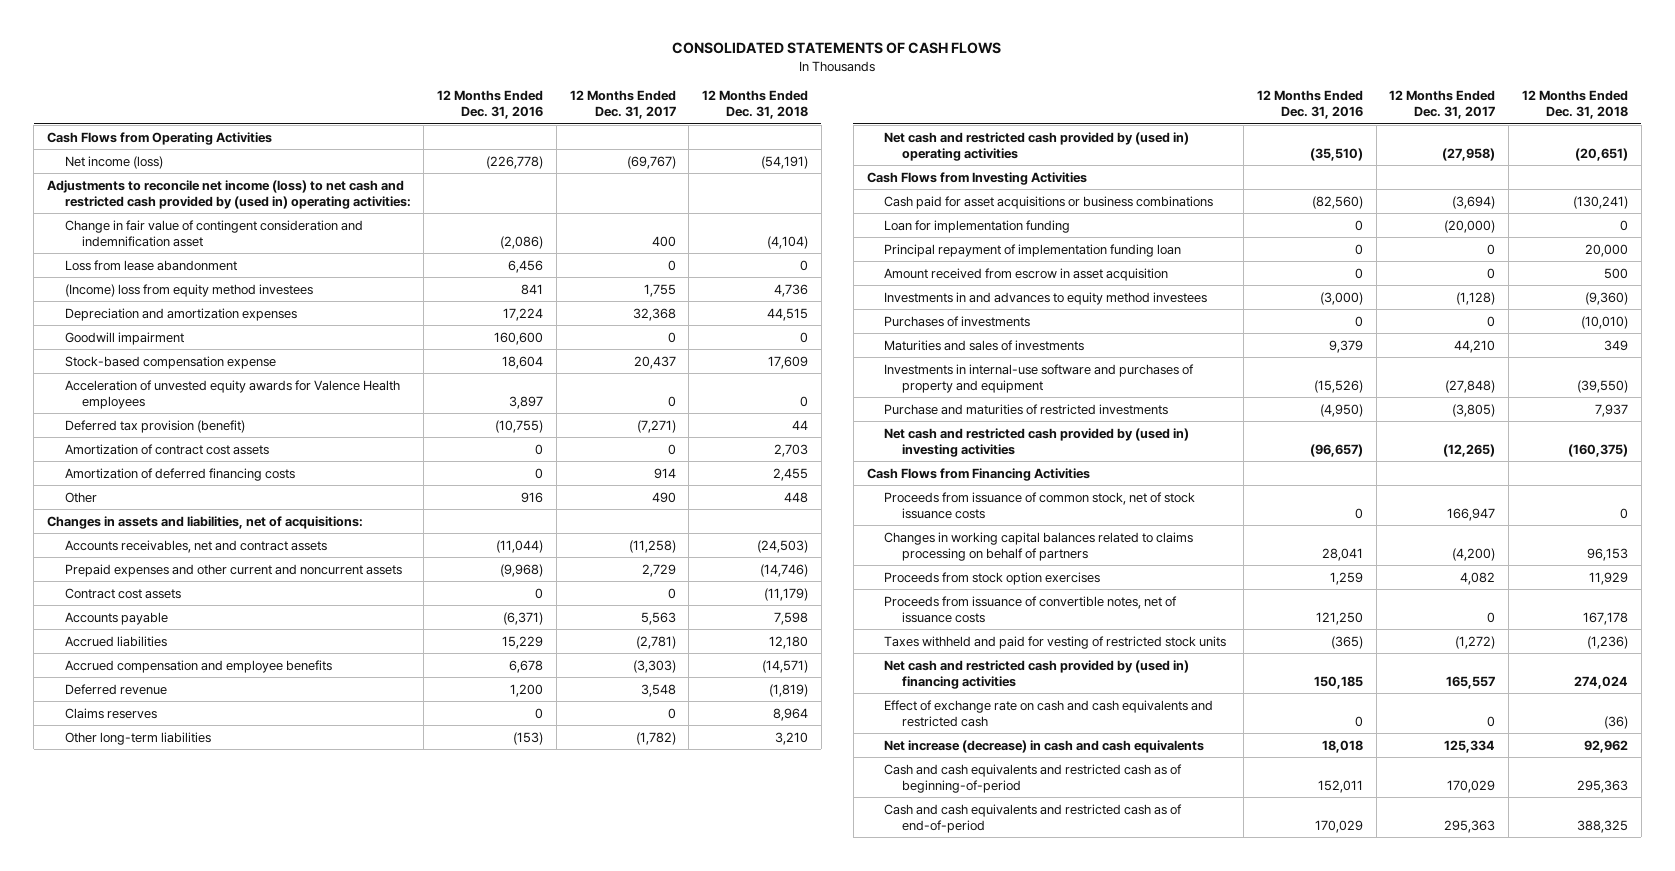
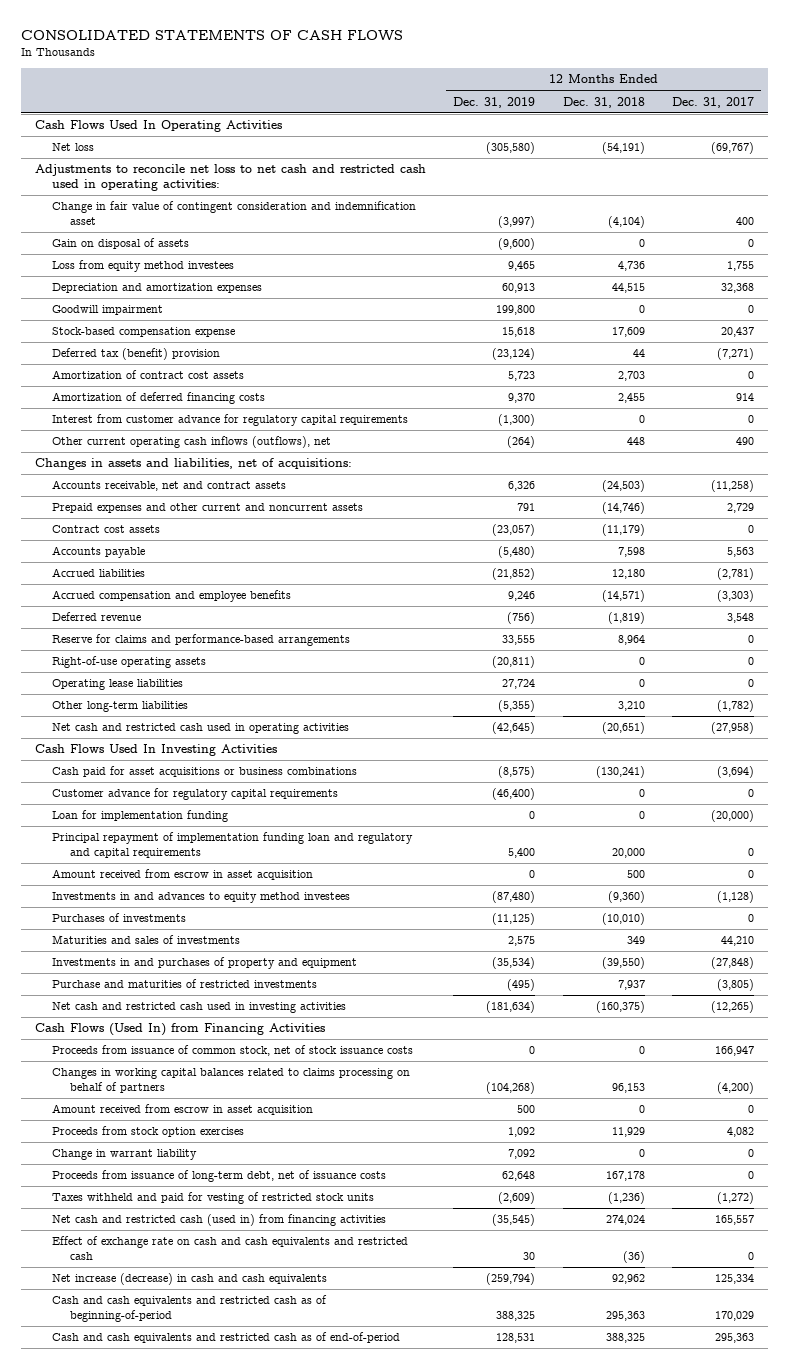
[437,90,544,120] 12 Months Ended Dec. 31, 2016 -> none
none -> [453,96,536,108] Dec. 31, 2019
[46,131,272,145] Cash Flows from Operating Activities -> [34,120,282,133] Cash Flows Used In Operating Activities
[64,155,163,169] Net income (loss) -> [52,143,95,152] Net loss
[46,179,411,209] Adjustments to reconcile net income (loss) to net cash and restricted cash provided by (used in) operating activities: -> [34,164,426,191] Adjustments to reconcile net loss to net cash and restricted cash used in operating activities:
[64,259,237,271] Loss from lease abandonment -> none
none -> [52,238,190,250] Gain on disposal of assets
[64,283,313,297] (Income) loss from equity method investees -> [52,260,235,273] Loss from equity method investees
[64,379,400,409] Acceleration of unvested equity awards for Valence Health employees -> none
[64,419,245,433] Deferred tax provision (benefit) -> [52,348,221,361] Deferred tax (benefit) provision
none -> [52,414,409,427] Interest from customer advance for regulatory capital requirements
[64,491,97,503] Other -> [52,436,332,449] Other current operating cash inflows (outflows), net
[64,539,327,553] Accounts receivables, net and contract assets -> [52,480,287,492] Accounts receivable, net and contract assets
[64,707,157,719] Claims reserves -> [52,634,351,647] Reserve for claims and performance-based arrangements
none -> [52,656,207,669] Right-of-use operating assets
none -> [52,679,184,691] Operating lease liabilities
[884,131,1190,161] Net cash and restricted cash provided by (used in) operating activities -> [52,723,350,735] Net cash and restricted cash used in operating activities
[866,171,1087,185] Cash Flows from Investing Activities -> [34,744,277,757] Cash Flows Used In Investing Activities
none -> [52,788,339,801] Customer advance for regulatory capital requirements
[884,243,1182,257] Principal repayment of implementation funding loan -> [52,832,414,858] Principal repayment of implementation funding loan and regulatory and capital requirements
[884,363,1195,393] Investments in internal-use software and purchases of property and equipment -> [52,957,358,970] Investments in and purchases of property and equipment
[884,427,1190,457] Net cash and restricted cash provided by (used in) investing activities -> [52,1002,347,1014] Net cash and restricted cash used in investing activities
[866,467,1090,481] Cash Flows from Financing Activities -> [34,1023,325,1037] Cash Flows (Used In) from Financing Activities
none -> [52,1104,314,1116] Amount received from escrow in asset acquisition
none -> [52,1149,198,1161] Change in warrant liability
[884,595,1178,623] Proceeds from issuance of convertible notes, net of issuance costs -> [52,1170,387,1183] Proceeds from issuance of long-term debt, net of issuance costs
[884,659,1190,689] Net cash and restricted cash provided by (used in) financing activities -> [52,1214,387,1227] Net cash and restricted cash (used in) from financing activities

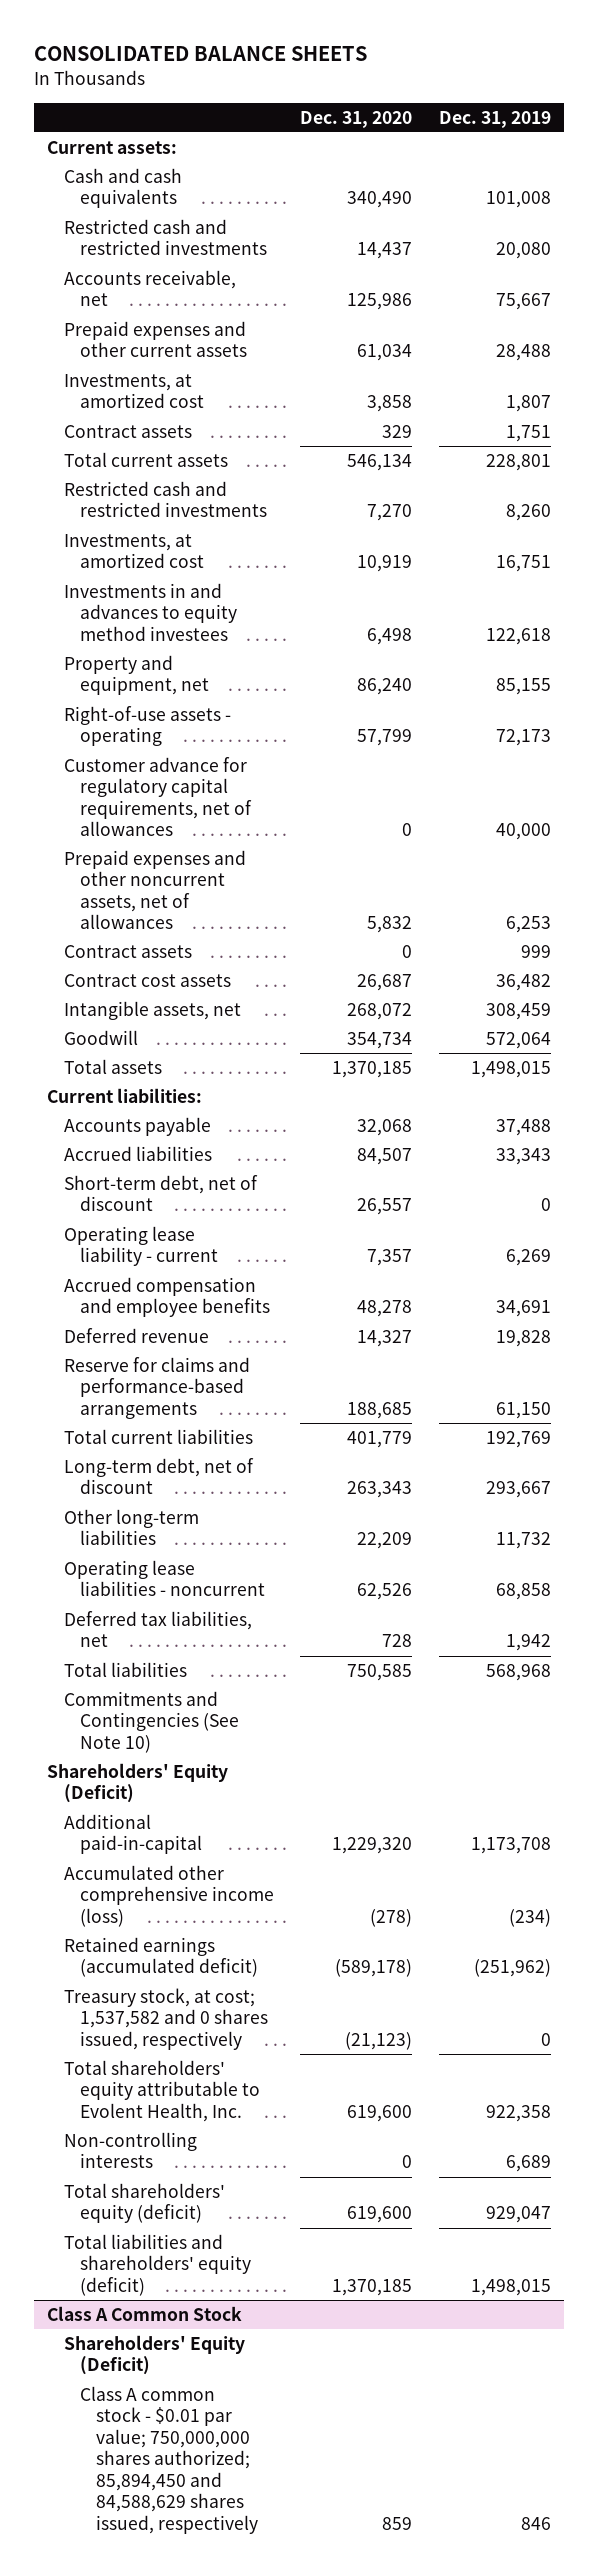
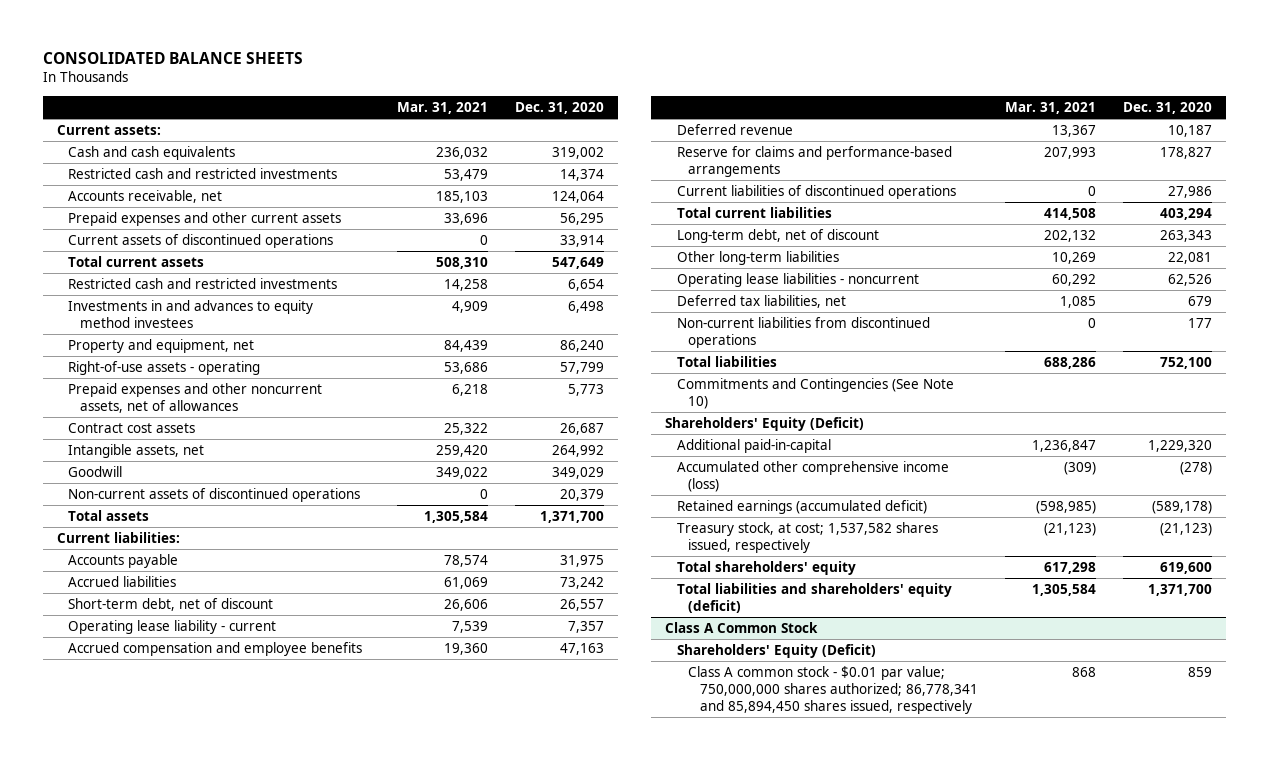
[438,110,551,128] Dec. 31, 2019 -> none
none -> [396,101,488,114] Mar. 31, 2021
[63,374,204,409] Investments, at amortized cost -> none
[63,425,192,439] Contract assets -> none
[63,534,204,569] Investments, at amortized cost -> none
[347,191,413,209] 340,490 -> [552,147,605,160] 319,002
[357,242,413,260] 14,437 -> [560,169,605,182] 14,374
[347,293,413,311] 125,986 -> [552,191,605,204] 124,064
[357,344,413,362] 61,034 -> [560,213,605,226] 56,295
none -> [68,234,334,249] Current assets of discontinued operations
[347,454,413,472] 546,134 -> [552,257,605,270] 547,649
[367,504,413,522] 7,270 -> [568,279,605,292] 6,654
[63,757,252,837] Customer advance for regulatory capital requirements, net of allowances -> none
[63,945,192,959] Contract assets -> none
[367,916,413,934] 5,832 -> [568,384,605,397] 5,773
[347,1003,413,1021] 268,072 -> [552,445,605,458] 264,992
[347,1032,413,1050] 354,734 -> [552,467,605,480] 349,029
none -> [68,488,361,503] Non-current assets of discontinued operations
[332,1061,413,1079] 1,370,185 -> [540,511,605,524] 1,371,700
[357,1119,413,1137] 32,068 -> [560,555,605,568] 31,975
[357,1148,413,1166] 84,507 -> [560,577,605,590] 73,242
[357,1300,413,1318] 48,278 -> [560,643,605,656] 47,163
[357,1330,413,1348] 14,327 -> [1168,125,1213,138] 10,187
[347,1401,413,1419] 188,685 -> [1160,147,1213,160] 178,827
none -> [676,185,956,200] Current liabilities of discontinued operations
[347,1431,413,1449] 401,779 -> [1160,208,1213,221] 403,294
[357,1532,413,1550] 22,209 -> [1168,252,1213,265] 22,081
[382,1634,413,1648] 728 -> [1188,296,1213,307] 679
none -> [676,317,930,348] Non-current liabilities from discontinued operations
[347,1664,413,1682] 750,585 -> [1160,357,1213,370] 752,100
[63,2132,197,2169] Non-controlling interests -> none
[63,2183,225,2224] Total shareholders' equity (deficit) -> none
[63,1988,268,2050] Treasury stock, at cost; 1,537,582 and 0 shares issued, respectively -> [676,522,938,553] Treasury stock, at cost; 1,537,582 shares issued, respectively
[63,2060,260,2122] Total shareholders' equity attributable to Evolent Health, Inc. -> [676,561,856,576] Total shareholders' equity
[332,2278,413,2296] 1,370,185 -> [1148,584,1213,597] 1,371,700
[79,2386,259,2534] Class A common stock - $0.01 par value; 750,000,000 shares authorized; 85,894,450 and 84,588,629 shares issued, respectively -> [688,666,978,714] Class A common stock - $0.01 par value; 750,000,000 shares authorized; 86,778,341 and 85,894,450 shares issued, respectively

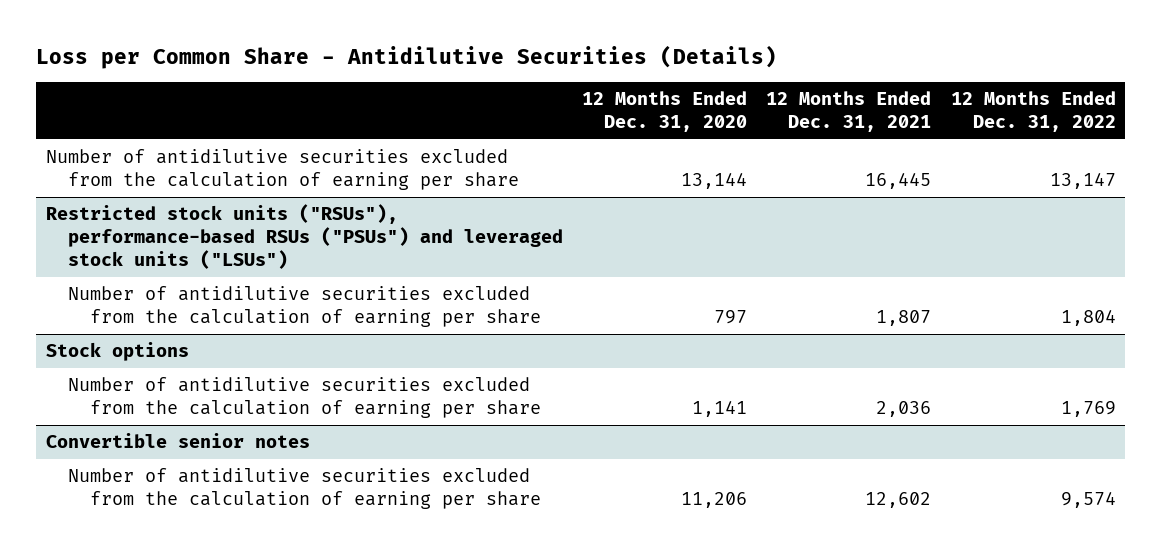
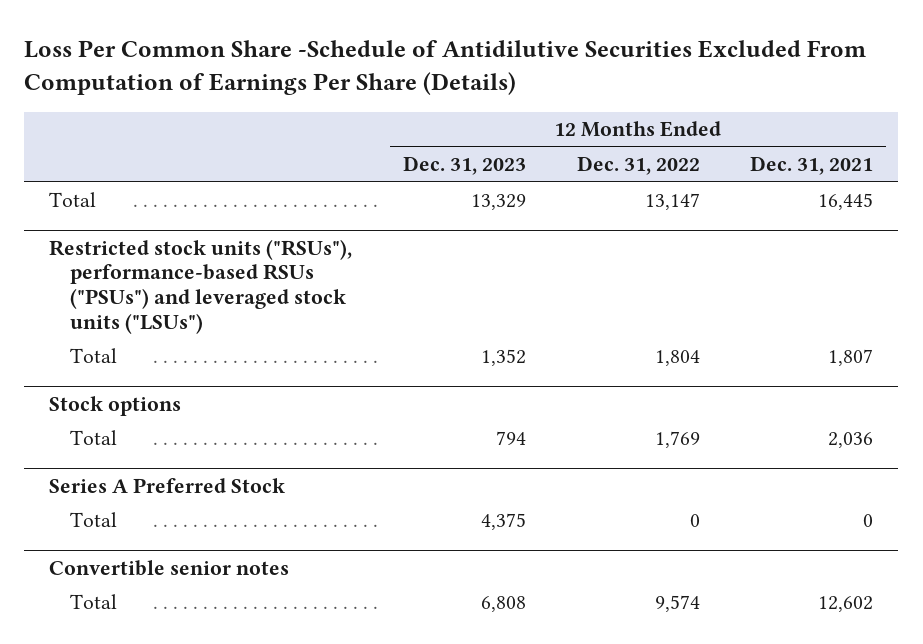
[36,44,778,69] Loss per Common Share - Antidilutive Securities (Details) -> [24,40,867,96] Loss Per Common Share -Schedule of Antidilutive Securities Excluded From Computation of Earnings Per Share (Details)
[582,91,748,132] 12 Months Ended Dec. 31, 2020 -> none
none -> [403,156,527,176] Dec. 31, 2023
[45,149,520,191] Number of antidilutive securities excluded from the calculation of earning per share -> [49,192,97,208] Total
[68,286,542,328] Number of antidilutive securities excluded from the calculation of earning per share -> [70,348,118,364] Total
[68,377,542,419] Number of antidilutive securities excluded from the calculation of earning per share -> [70,430,118,446] Total
none -> [49,477,286,493] Series A Preferred Stock
none -> [70,512,118,528] Total
[68,468,542,510] Number of antidilutive securities excluded from the calculation of earning per share -> [70,594,118,610] Total

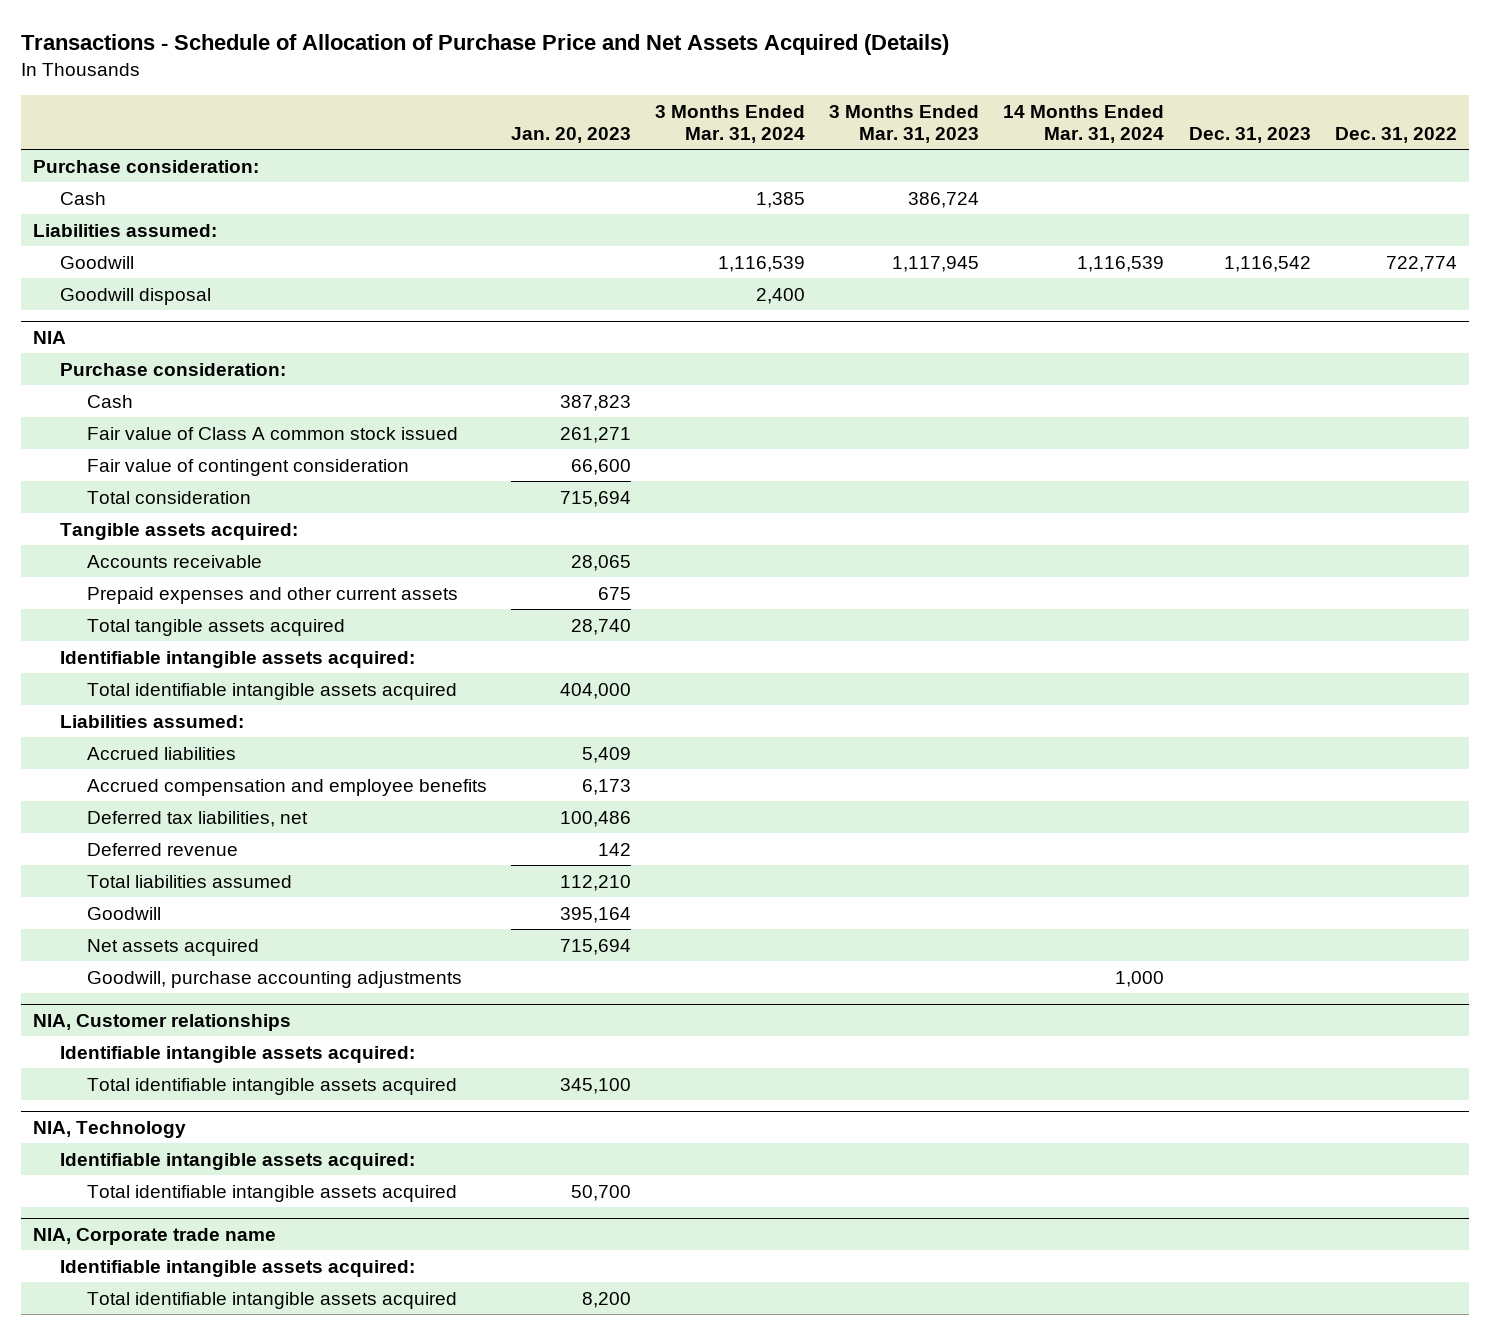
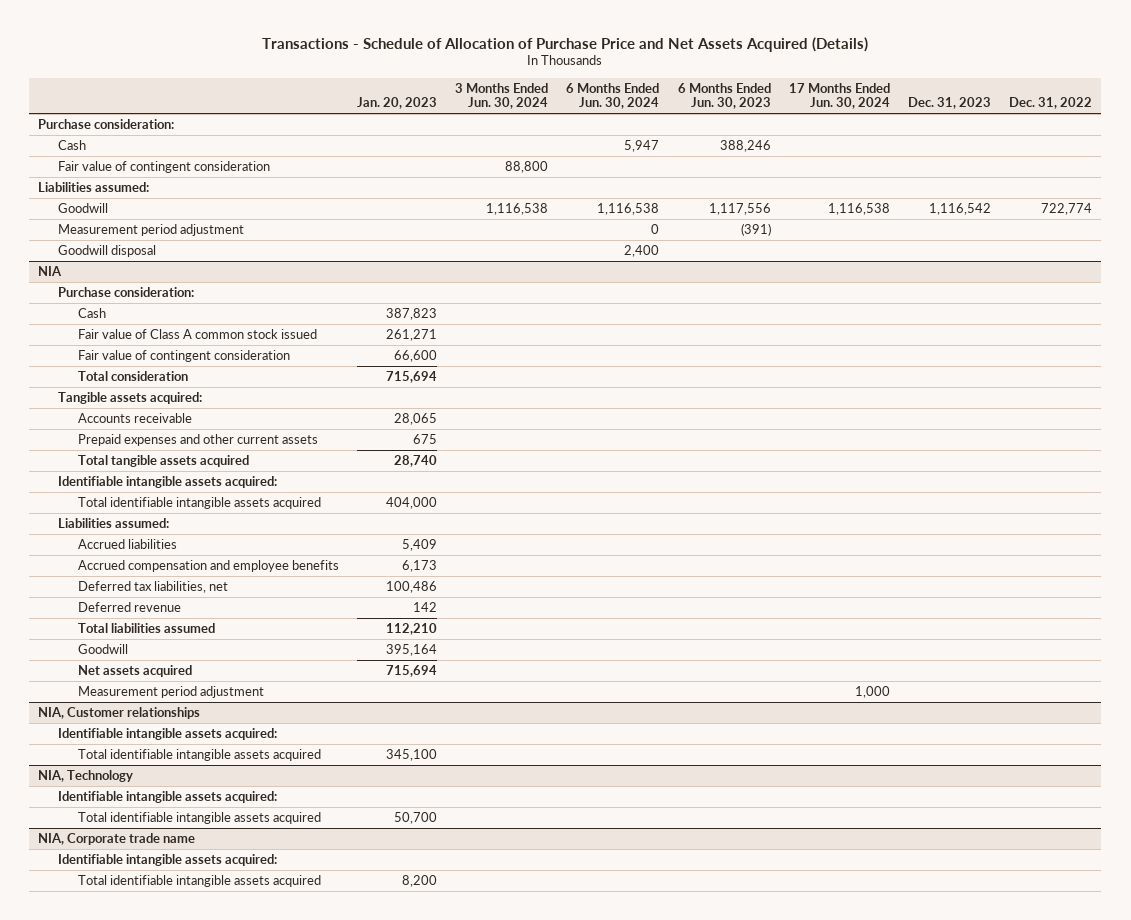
[655,104,806,143] 3 Months Ended Mar. 31, 2024 -> none
[829,104,980,143] 3 Months Ended Mar. 31, 2023 -> none
[1003,104,1165,143] 14 Months Ended Mar. 31, 2024 -> none
none -> [455,82,549,110] 3 Months Ended Jun. 30, 2024
none -> [566,82,660,110] 6 Months Ended Jun. 30, 2024
none -> [677,82,771,110] 6 Months Ended Jun. 30, 2023
none -> [788,82,890,110] 17 Months Ended Jun. 30, 2024
none -> [58,160,271,173] Fair value of contingent consideration
none -> [58,223,245,236] Measurement period adjustment
[86,970,462,988] Goodwill, purchase accounting adjustments -> [77,685,264,698] Measurement period adjustment

